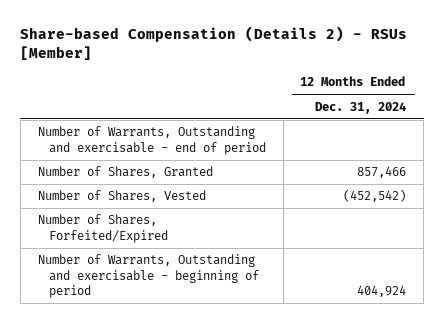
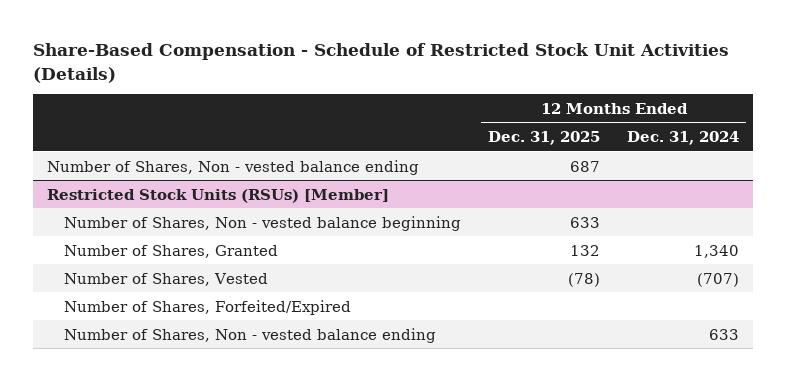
[20,26,408,60] Share-based Compensation (Details 2) - RSUs [Member] -> [33,43,730,83] Share-Based Compensation - Schedule of Restricted Stock Unit Activities (Details)
none -> [487,131,600,146] Dec. 31, 2025
[38,126,266,155] Number of Warrants, Outstanding and exercisable - end of period -> [46,159,419,175] Number of Shares, Non - vested balance ending
none -> [46,188,389,203] Restricted Stock Units (RSUs) [Member]
none -> [63,215,461,231] Number of Shares, Non - vested balance beginning
[356,166,406,179] 857,466 -> [694,244,740,258] 1,340
[342,189,406,203] (452,542) -> [697,272,740,287] (707)
[38,254,259,298] Number of Warrants, Outstanding and exercisable - beginning of period -> none
none -> [63,327,436,343] Number of Shares, Non - vested balance ending

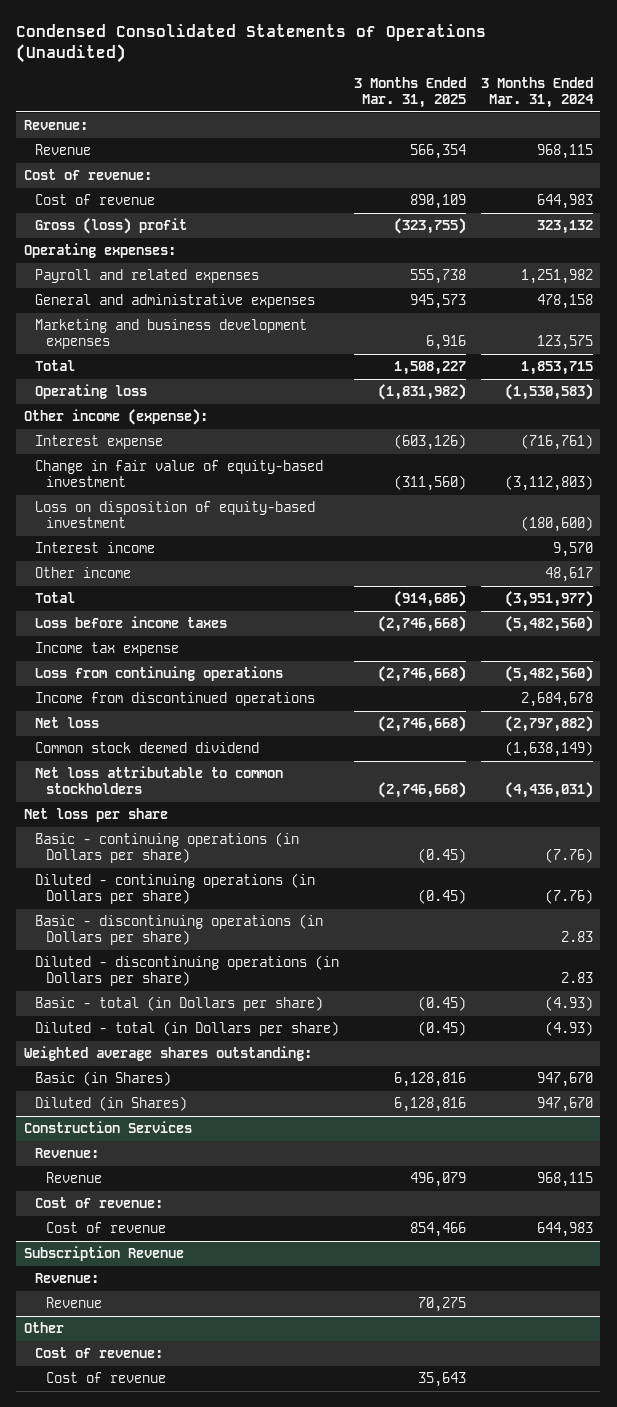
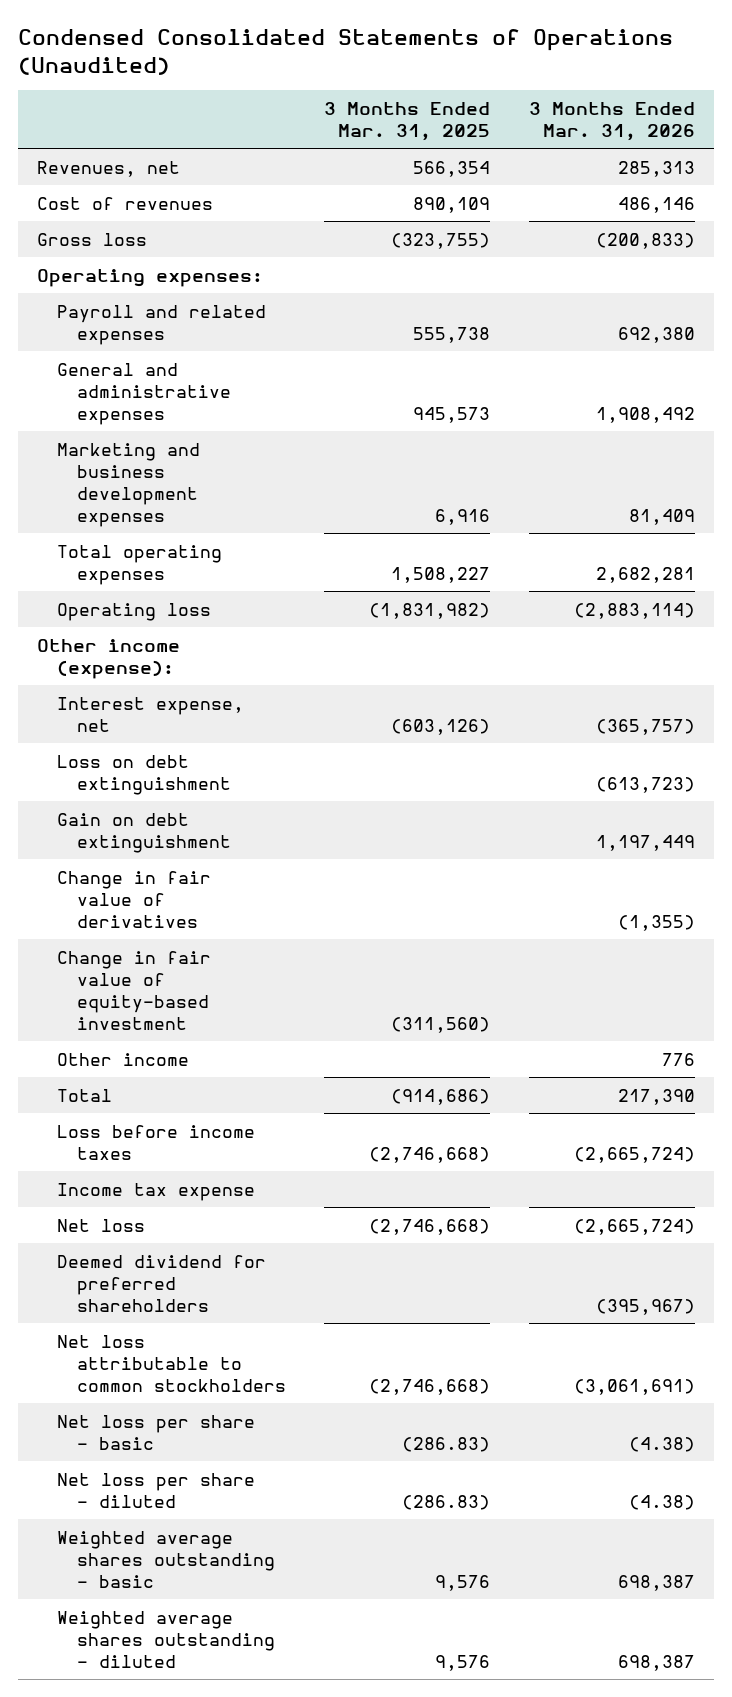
[480,77,594,109] 3 Months Ended Mar. 31, 2024 -> none
none -> [528,101,695,142] 3 Months Ended Mar. 31, 2026
[23,120,88,131] Revenue: -> none
[23,169,152,181] Cost of revenue: -> none
[34,144,91,156] Revenue -> [37,160,181,177] Revenues, net
[34,194,155,206] Cost of revenue -> [37,196,214,210] Cost of revenues
[34,218,187,235] Gross (loss) profit -> [37,232,148,246] Gross loss
[34,360,75,372] Total -> [56,544,222,585] Total operating expenses
[34,435,163,450] Interest expense -> [56,696,244,732] Interest expense, net
none -> [56,754,231,795] Loss on debt extinguishment
none -> [56,812,231,853] Gain on debt extinguishment
none -> [56,870,211,928] Change in fair value of derivatives
[34,501,315,528] Loss on disposition of equity-based investment -> none
[34,542,155,554] Interest income -> none
[34,666,283,682] Loss from continuing operations -> none
[34,692,315,707] Income from discontinued operations -> none
[34,742,259,754] Common stock deemed dividend -> none
none -> [56,1254,266,1312] Deemed dividend for preferred shareholders
[23,808,168,823] Net loss per share -> none
[34,832,299,863] Basic - continuing operations (in Dollars per share) -> none
[34,873,315,904] Diluted - continuing operations (in Dollars per share) -> none
[34,914,323,945] Basic - discontinuing operations (in Dollars per share) -> none
[34,955,339,986] Diluted - discontinuing operations (in Dollars per share) -> none
[23,1046,312,1062] Weighted average shares outstanding: -> none
[23,1121,192,1134] Construction Services -> none
[34,1148,99,1159] Revenue: -> none
[45,1172,102,1184] Revenue -> none
[34,1197,163,1209] Cost of revenue: -> none
[45,1222,166,1234] Cost of revenue -> none
[23,1246,184,1262] Subscription Revenue -> none
[34,1273,99,1284] Revenue: -> none
[45,1297,102,1309] Revenue -> none
[23,1322,64,1334] Other -> none
[34,1347,163,1359] Cost of revenue: -> none
[45,1372,166,1384] Cost of revenue -> none
[34,996,323,1012] Basic - total (in Dollars per share) -> [56,1414,255,1450] Net loss per share - basic
[417,996,466,1012] (0.45) -> [402,1436,491,1452] (286.83)
[34,1021,339,1037] Diluted - total (in Dollars per share) -> [56,1472,255,1508] Net loss per share - diluted
[417,1021,466,1037] (0.45) -> [402,1494,491,1510] (286.83)
[34,1071,171,1087] Basic (in Shares) -> [56,1530,275,1588] Weighted average shares outstanding - basic
[393,1072,466,1088] 6,128,816 -> [435,1574,491,1591] 9,576
[34,1096,187,1112] Diluted (in Shares) -> [56,1610,275,1668] Weighted average shares outstanding - diluted
[393,1097,466,1113] 6,128,816 -> [435,1654,491,1671] 9,576

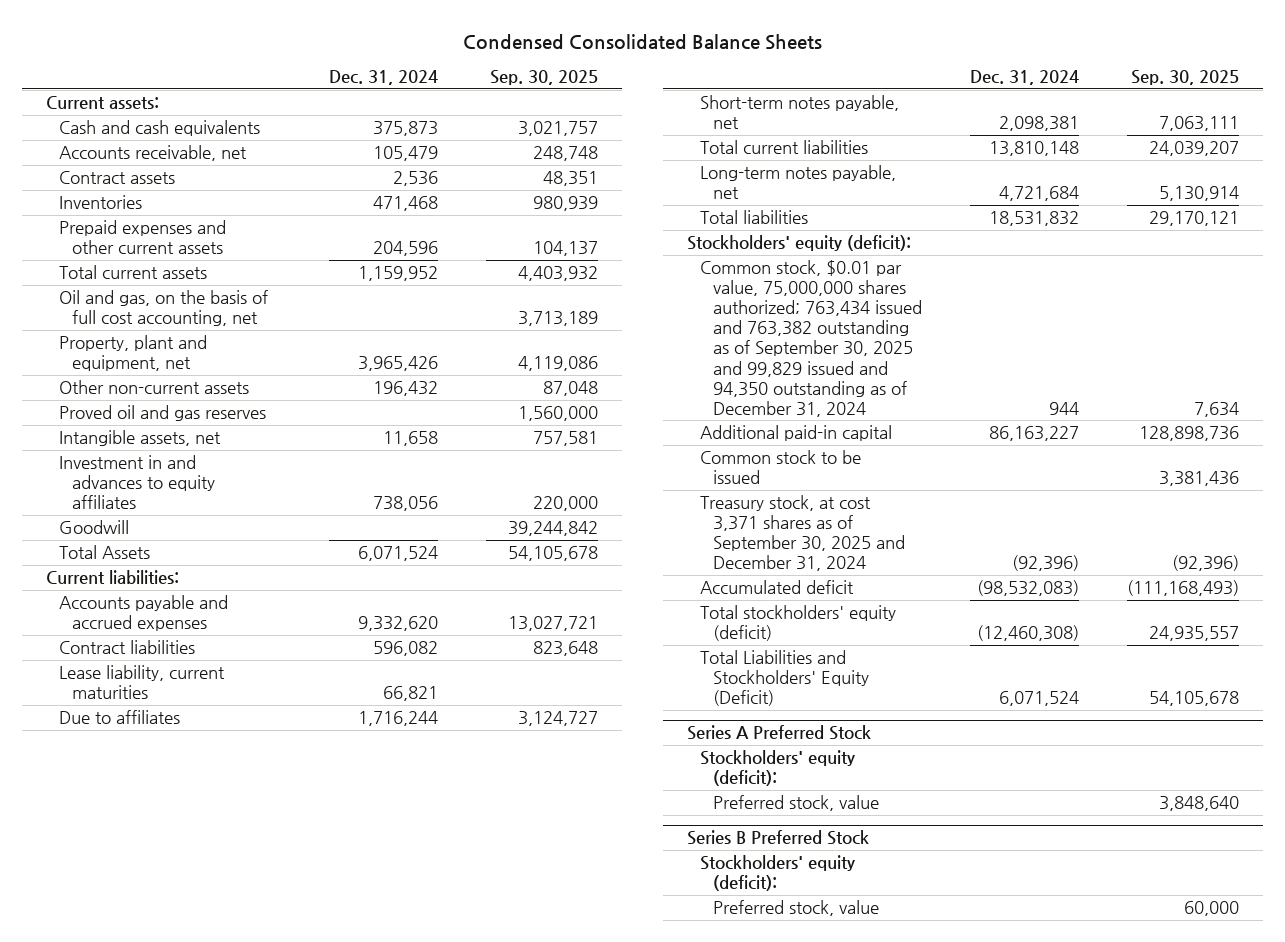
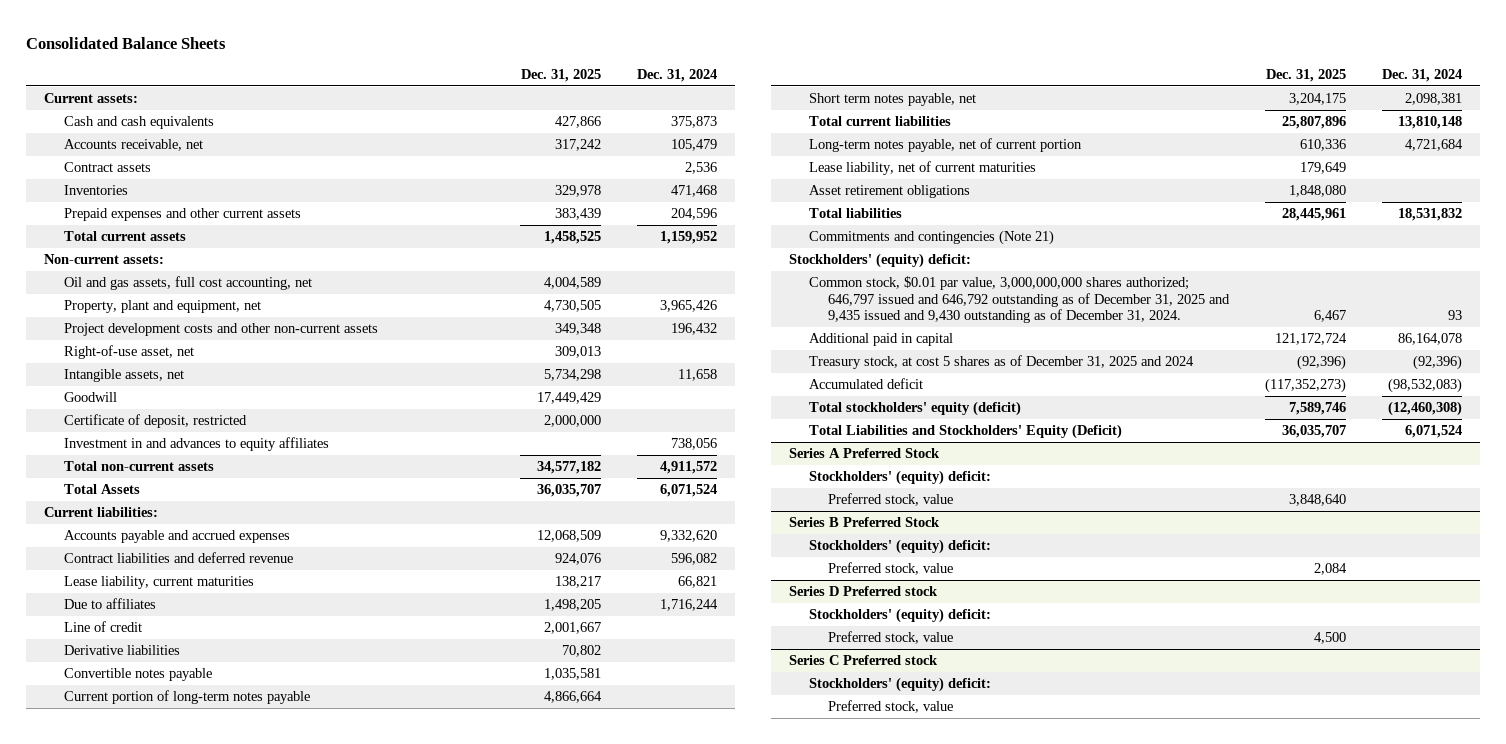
[462,33,822,50] Condensed Consolidated Balance Sheets -> [26,36,227,49] Consolidated Balance Sheets
[490,70,599,86] Sep. 30, 2025 -> none
none -> [520,69,601,83] Dec. 31, 2025
none -> [44,253,165,264] Non-current assets:
[59,290,269,327] Oil and gas, on the basis of full cost accounting, net -> [63,275,312,290] Oil and gas assets, full cost accounting, net
[59,405,267,422] Proved oil and gas reserves -> none
[59,380,250,395] Other non-current assets -> [63,322,378,336] Project development costs and other non-current assets
none -> [63,344,194,359] Right-of-use asset, net
none -> [63,413,247,428] Certificate of deposit, restricted
[59,455,215,510] Investment in and advances to equity affiliates -> [63,436,329,451] Investment in and advances to equity affiliates
none -> [63,460,214,471] Total non-current assets
[59,640,196,655] Contract liabilities -> [63,551,293,563] Contract liabilities and deferred revenue
none -> [63,620,142,632] Line of credit
none -> [63,644,180,655] Derivative liabilities
none -> [63,667,212,681] Convertible notes payable
none -> [63,689,310,704] Current portion of long-term notes payable
[700,95,900,130] Short-term notes payable, net -> [808,92,976,106] Short term notes payable, net
[700,165,897,200] Long-term notes payable, net -> [808,137,1082,152] Long-term notes payable, net of current portion
none -> [808,160,1036,175] Lease liability, net of current maturities
none -> [808,184,970,198] Asset retirement obligations
[700,450,862,485] Common stock to be issued -> none
none -> [808,229,1054,245] Commitments and contingencies (Note 21)
[687,235,912,252] Stockholders' equity (deficit): -> [789,252,972,268] Stockholders' (equity) deficit:
[700,260,923,417] Common stock, $0.01 par value, 75,000,000 shares authorized; 763,434 issued and 763,382 outstanding as of September 30, 2025 and 99,829 issued and 94,350 outstanding as of December 31, 2024 -> [808,275,1230,324] Common stock, $0.01 par value, 3,000,000,000 shares authorized; 646,797 issued and 646,792 outstanding as of December 31, 2025 and 9,435 issued and 9,430 outstanding as of December 31, 2024.
[1049,401,1080,415] 944 -> [1448,310,1463,321] 93
[700,425,893,442] Additional paid-in capital -> [808,332,953,346] Additional paid in capital
[989,426,1080,442] 86,163,227 -> [1398,332,1463,345] 86,164,078
[700,495,906,572] Treasury stock, at cost 3,371 shares as of September 30, 2025 and December 31, 2024 -> [808,354,1194,369] Treasury stock, at cost 5 shares as of December 31, 2025 and 2024
[700,750,856,787] Stockholders' equity (deficit): -> [808,469,991,485] Stockholders' (equity) deficit:
[700,855,856,892] Stockholders' equity (deficit): -> [808,538,991,554] Stockholders' (equity) deficit:
none -> [789,585,939,596] Series D Preferred stock
none -> [808,607,991,623] Stockholders' (equity) deficit:
none -> [827,630,953,644] Preferred stock, value
none -> [789,654,939,665] Series C Preferred stock
none -> [808,676,991,692] Stockholders' (equity) deficit:
none -> [827,699,953,713] Preferred stock, value

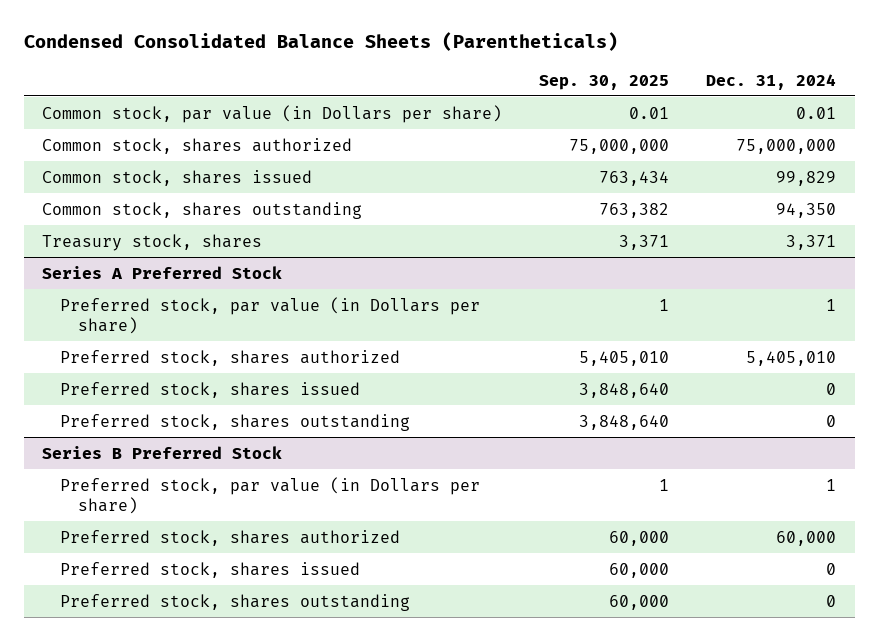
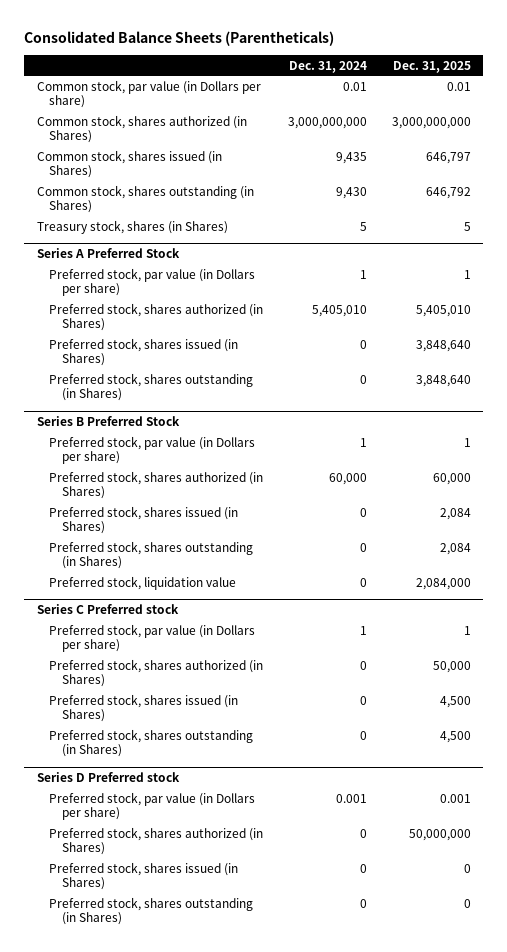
[23,32,618,52] Condensed Consolidated Balance Sheets (Parentheticals) -> [24,30,335,46] Consolidated Balance Sheets (Parentheticals)
[539,74,670,90] Sep. 30, 2025 -> none
none -> [392,60,471,73] Dec. 31, 2025
[42,137,353,154] Common stock, shares authorized -> [36,114,247,144] Common stock, shares authorized (in Shares)
[736,138,837,154] 75,000,000 -> [287,116,367,129] 3,000,000,000
[42,169,313,186] Common stock, shares issued -> [36,149,222,179] Common stock, shares issued (in Shares)
[776,170,837,186] 99,829 -> [335,151,367,164] 9,435
[42,201,363,219] Common stock, shares outstanding -> [36,184,254,214] Common stock, shares outstanding (in Shares)
[776,202,837,218] 94,350 -> [335,186,367,199] 9,430
[42,233,263,251] Treasury stock, shares -> [36,219,228,234] Treasury stock, shares (in Shares)
[786,234,837,250] 3,371 -> [359,221,367,231] 5
[60,349,401,366] Preferred stock, shares authorized -> [49,302,264,332] Preferred stock, shares authorized (in Shares)
[60,381,361,398] Preferred stock, shares issued -> [49,337,239,367] Preferred stock, shares issued (in Shares)
[60,413,411,431] Preferred stock, shares outstanding -> [49,372,254,402] Preferred stock, shares outstanding (in Shares)
[60,529,401,546] Preferred stock, shares authorized -> [49,470,264,500] Preferred stock, shares authorized (in Shares)
[60,561,361,578] Preferred stock, shares issued -> [49,505,239,535] Preferred stock, shares issued (in Shares)
[60,593,411,611] Preferred stock, shares outstanding -> [49,540,254,570] Preferred stock, shares outstanding (in Shares)
none -> [49,575,237,590] Preferred stock, liquidation value
none -> [36,603,179,614] Series C Preferred stock
none -> [49,623,256,653] Preferred stock, par value (in Dollars per share)
none -> [49,658,264,688] Preferred stock, shares authorized (in Shares)
none -> [49,693,239,723] Preferred stock, shares issued (in Shares)
none -> [49,728,254,758] Preferred stock, shares outstanding (in Shares)
none -> [36,771,180,782] Series D Preferred stock
none -> [49,791,256,821] Preferred stock, par value (in Dollars per share)
none -> [49,826,264,856] Preferred stock, shares authorized (in Shares)
none -> [49,861,239,891] Preferred stock, shares issued (in Shares)
none -> [49,896,254,926] Preferred stock, shares outstanding (in Shares)

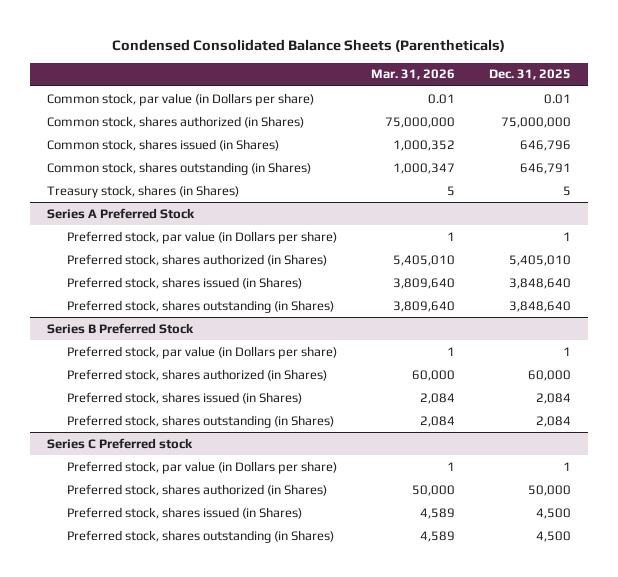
[24,30,335,46] Consolidated Balance Sheets (Parentheticals) -> [111,38,505,52] Condensed Consolidated Balance Sheets (Parentheticals)
[288,60,367,73] Dec. 31, 2024 -> none
none -> [370,69,455,81] Mar. 31, 2026
[391,116,471,129] 3,000,000,000 -> [500,116,571,128] 75,000,000
[425,151,471,164] 646,797 -> [519,139,571,151] 646,796
[425,186,471,199] 646,792 -> [519,162,571,174] 646,791
[49,575,237,590] Preferred stock, liquidation value -> none
[36,771,180,782] Series D Preferred stock -> none
[49,791,256,821] Preferred stock, par value (in Dollars per share) -> none
[49,826,264,856] Preferred stock, shares authorized (in Shares) -> none
[49,861,239,891] Preferred stock, shares issued (in Shares) -> none
[49,896,254,926] Preferred stock, shares outstanding (in Shares) -> none

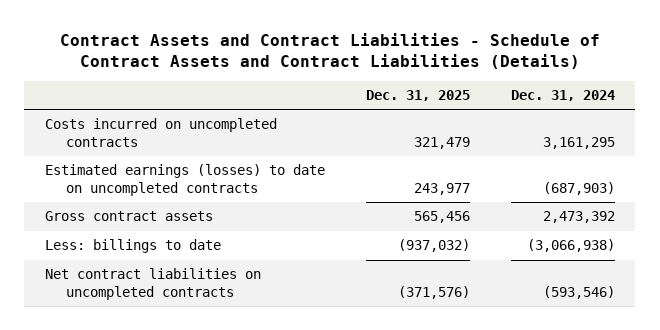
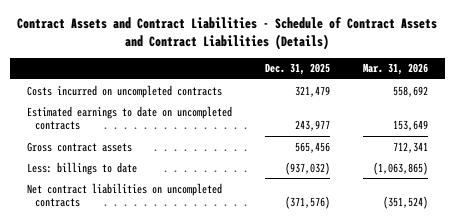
[510,89,615,101] Dec. 31, 2024 -> none
none -> [363,63,429,76] Mar. 31, 2026
[44,164,325,196] Estimated earnings (losses) to date on uncompleted contracts -> [26,105,232,131] Estimated earnings to date on uncompleted contracts

